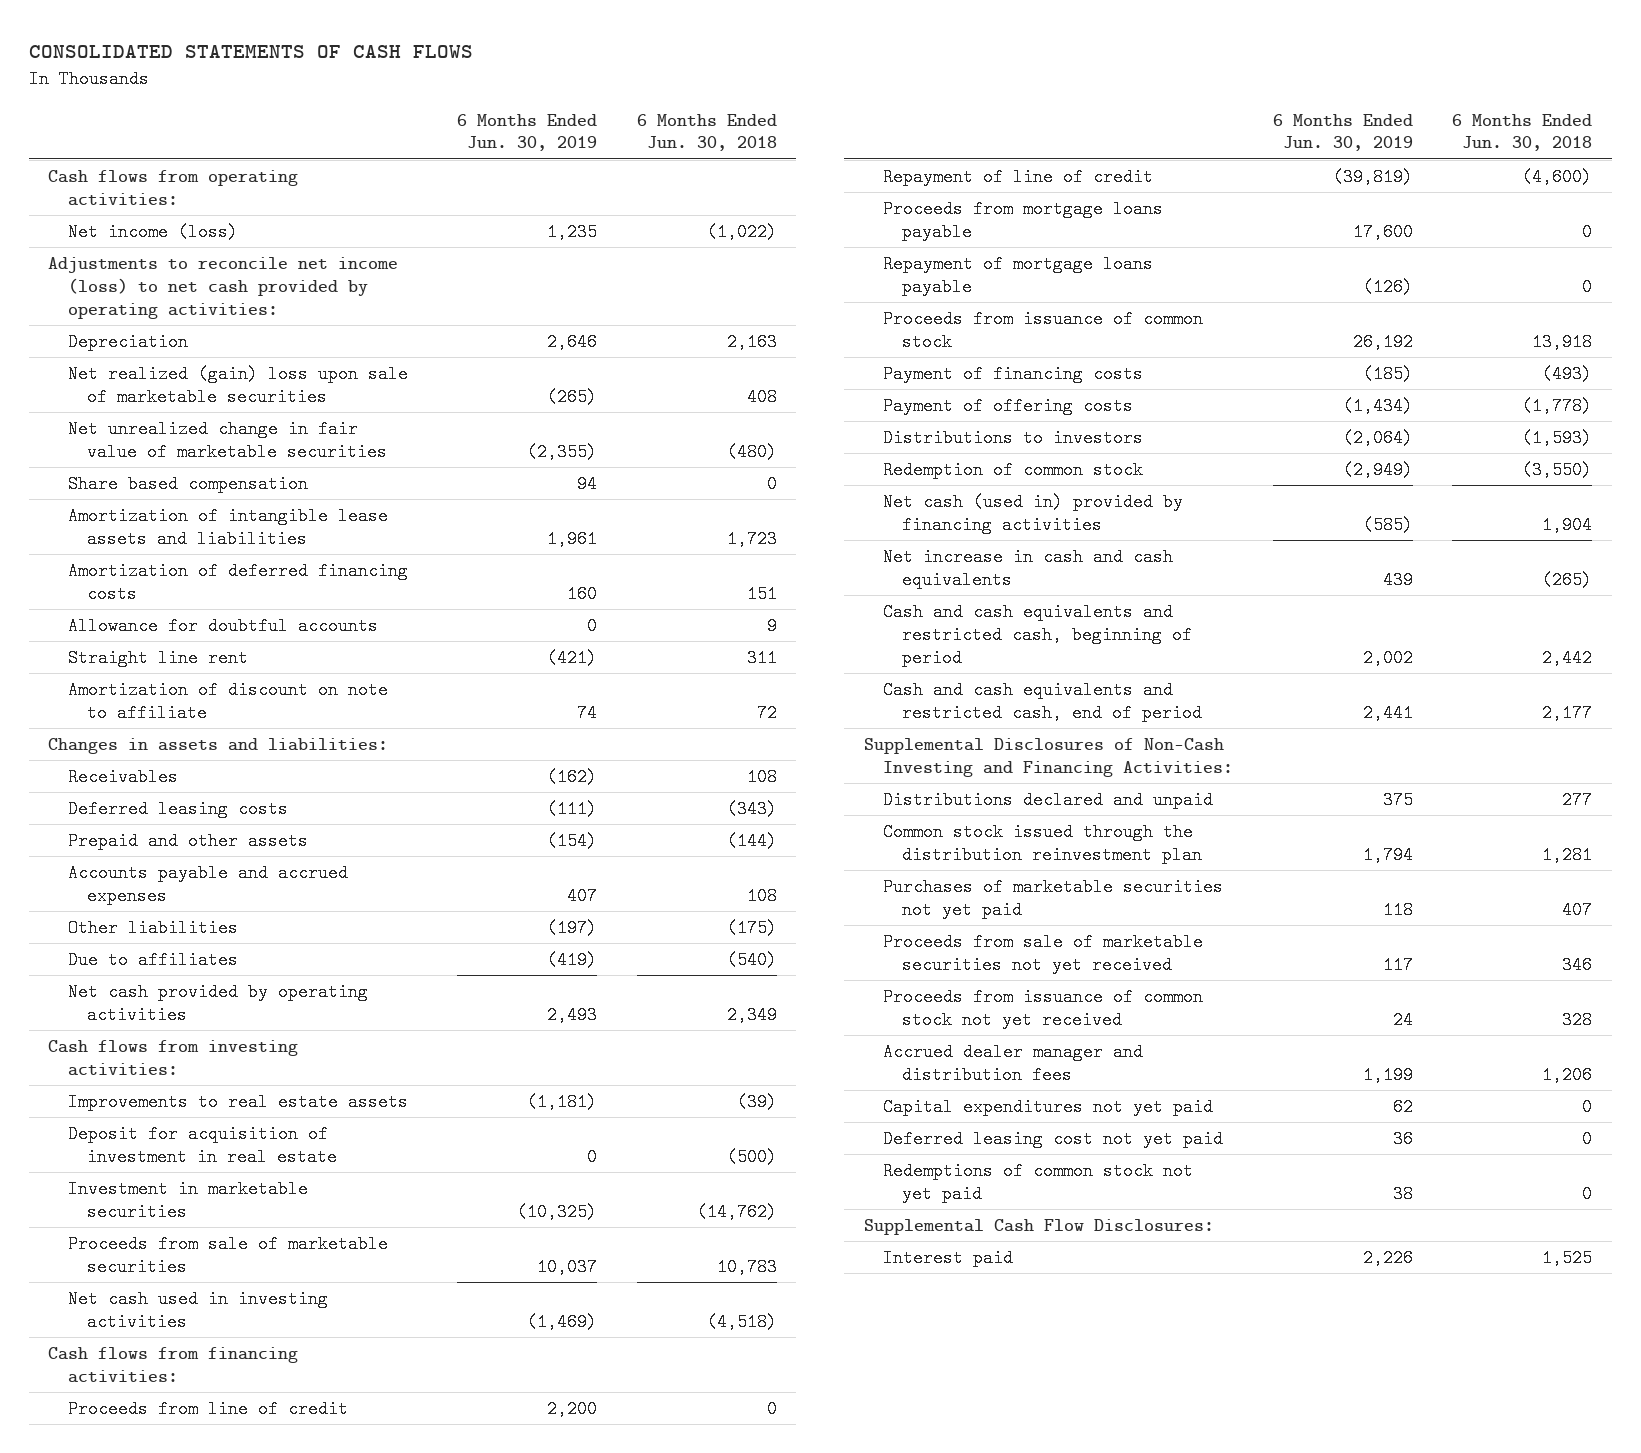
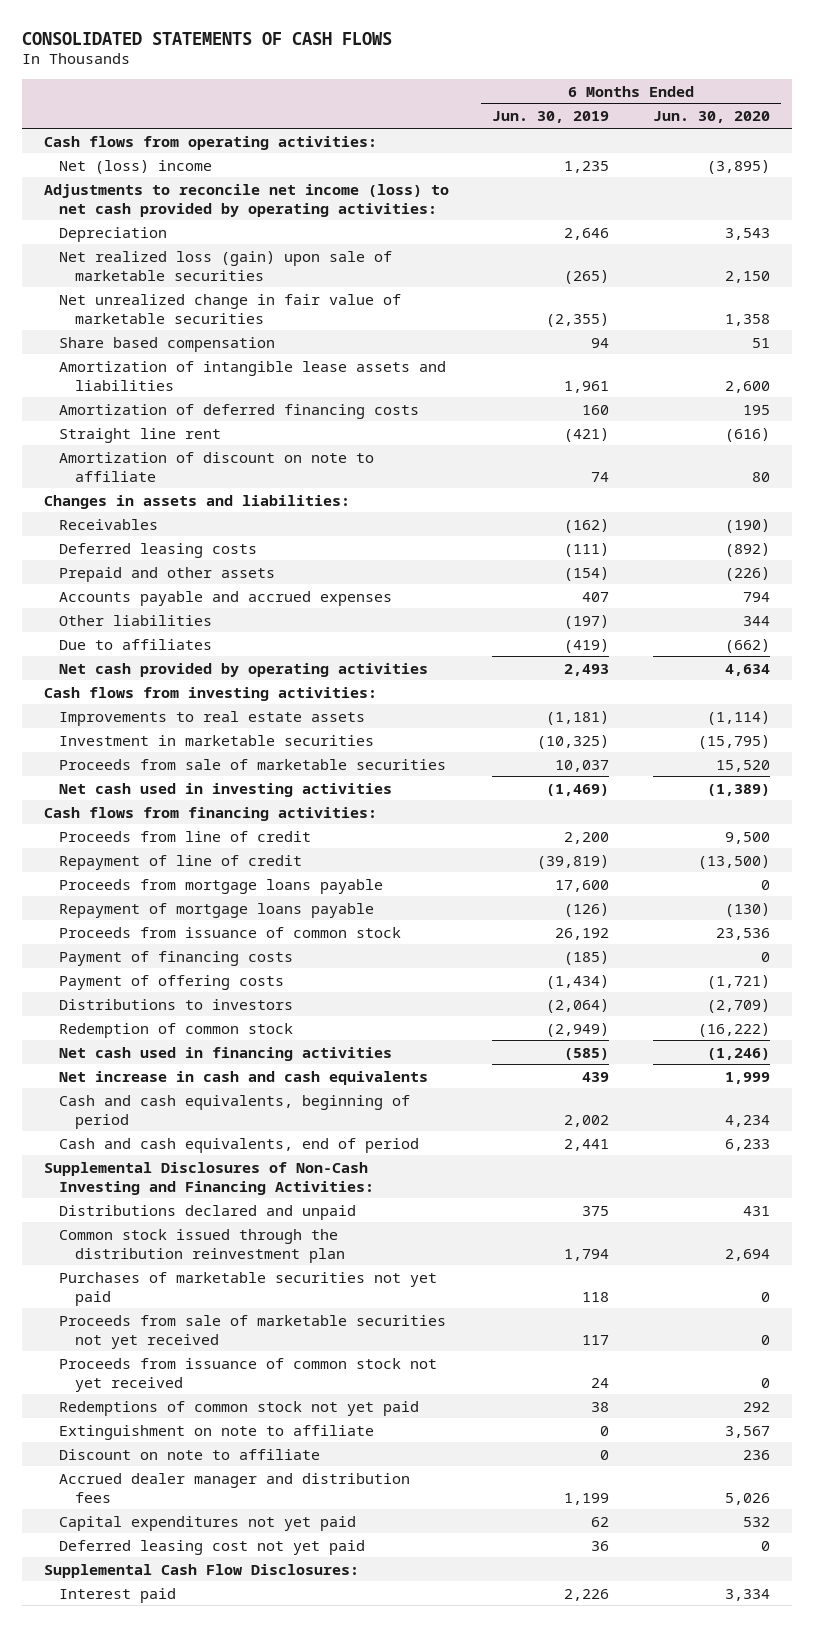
[636,113,777,152] 6 Months Ended Jun. 30, 2018 -> none
none -> [653,111,771,124] Jun. 30, 2020
[67,223,238,242] Net income (loss) -> [59,159,213,174] Net (loss) income
[67,365,408,406] Net realized (gain) loss upon sale of marketable securities -> [59,250,393,281] Net realized loss (gain) upon sale of marketable securities
[67,617,378,636] Allowance for doubtful accounts -> none
[67,1125,337,1166] Deposit for acquisition of investment in real estate -> none
[883,493,1184,534] Net cash (used in) provided by financing activities -> [59,1046,393,1061] Net cash used in financing activities
[883,603,1193,667] Cash and cash equivalents and restricted cash, beginning of period -> [59,1094,411,1129] Cash and cash equivalents, beginning of period
[883,681,1203,722] Cash and cash equivalents and restricted cash, end of period -> [59,1137,420,1153] Cash and cash equivalents, end of period
[883,1162,1194,1203] Redemptions of common stock not yet paid -> [59,1400,420,1416] Redemptions of common stock not yet paid
none -> [59,1424,375,1440] Extinguishment on note to affiliate
none -> [59,1448,321,1460] Discount on note to affiliate

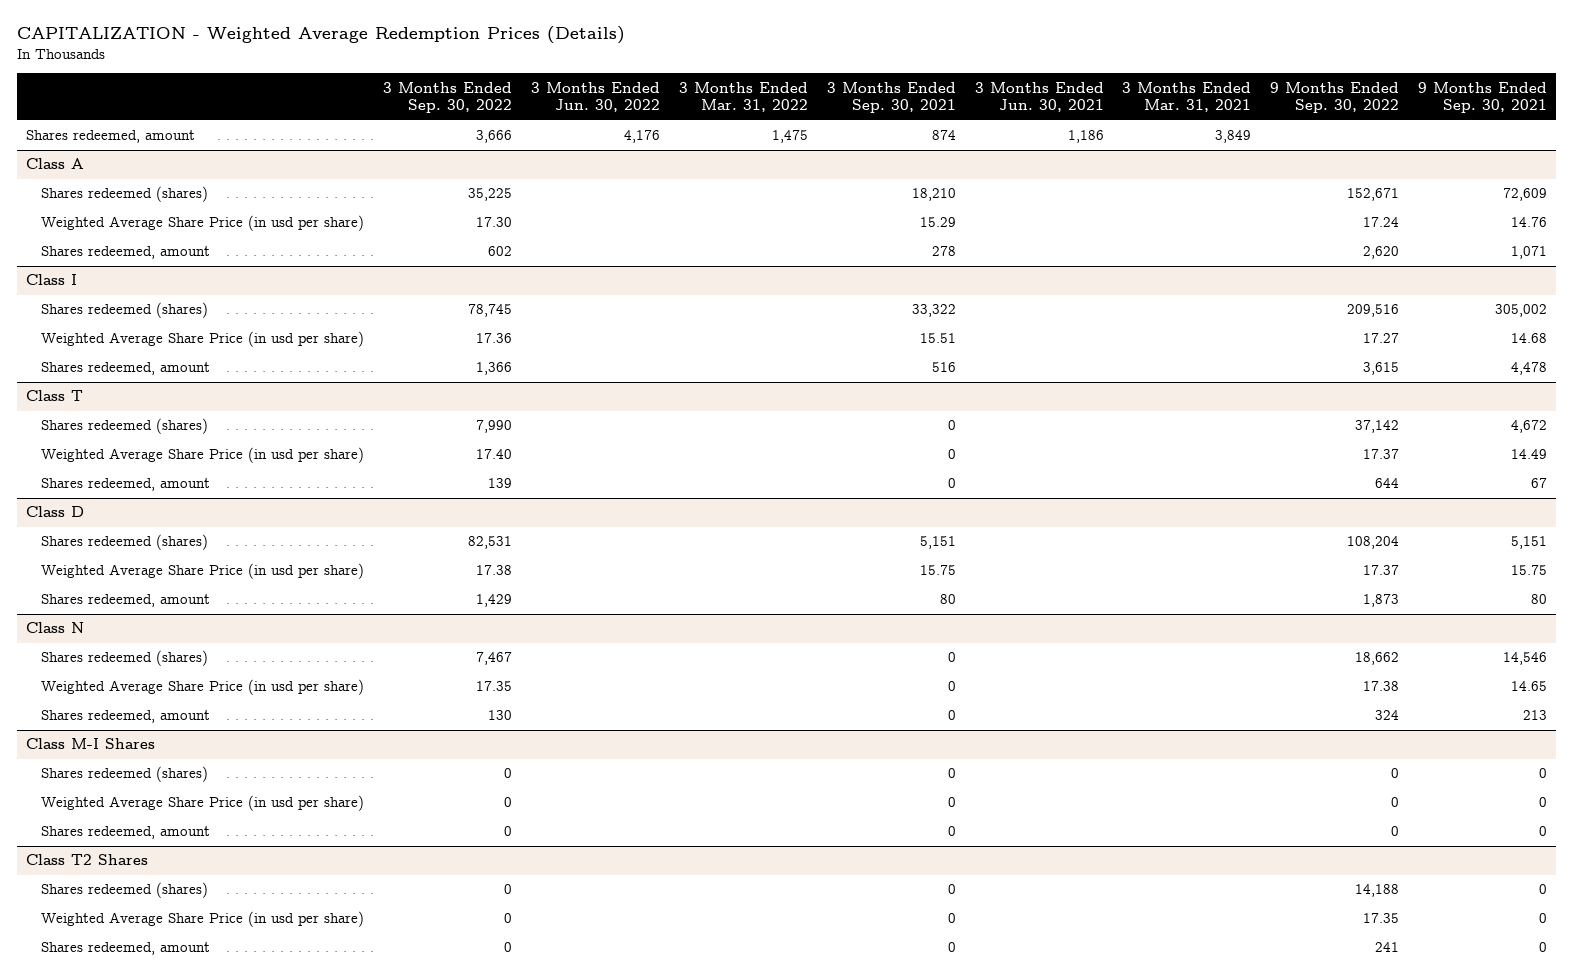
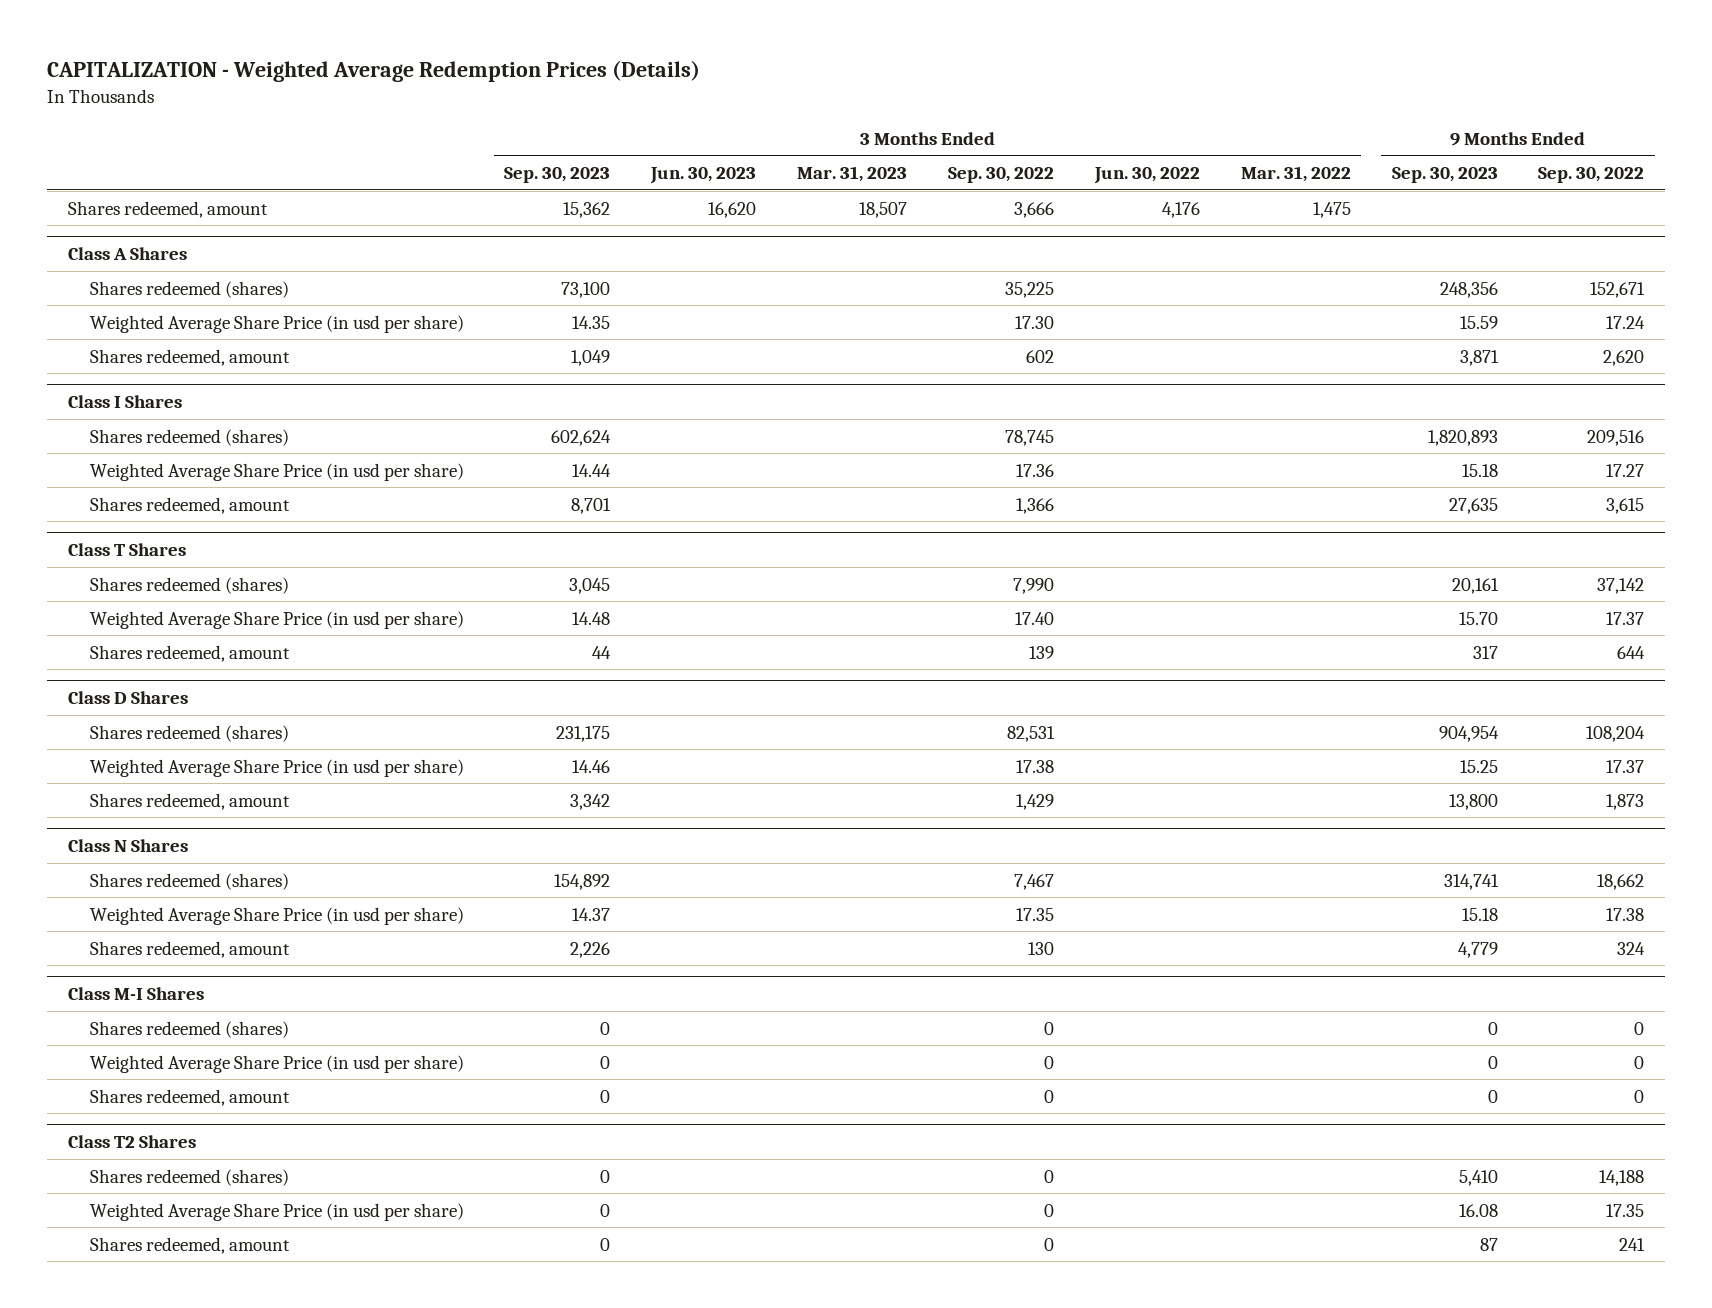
[826,81,956,114] 3 Months Ended Sep. 30, 2021 -> none
[974,81,1104,113] 3 Months Ended Jun. 30, 2021 -> none
[1122,81,1252,113] 3 Months Ended Mar. 31, 2021 -> none
[1418,81,1548,114] 9 Months Ended Sep. 30, 2021 -> none
none -> [504,167,611,184] Sep. 30, 2023
none -> [650,167,757,185] Jun. 30, 2023
none -> [797,166,908,183] Mar. 31, 2023
none -> [1391,167,1498,184] Sep. 30, 2023
[26,158,85,170] Class A -> [67,247,187,261] Class A Shares
[26,274,78,286] Class I -> [67,395,182,409] Class I Shares
[26,390,84,402] Class T -> [67,543,186,557] Class T Shares
[26,506,85,518] Class D -> [67,691,188,705] Class D Shares
[26,622,85,634] Class N -> [67,839,188,853] Class N Shares

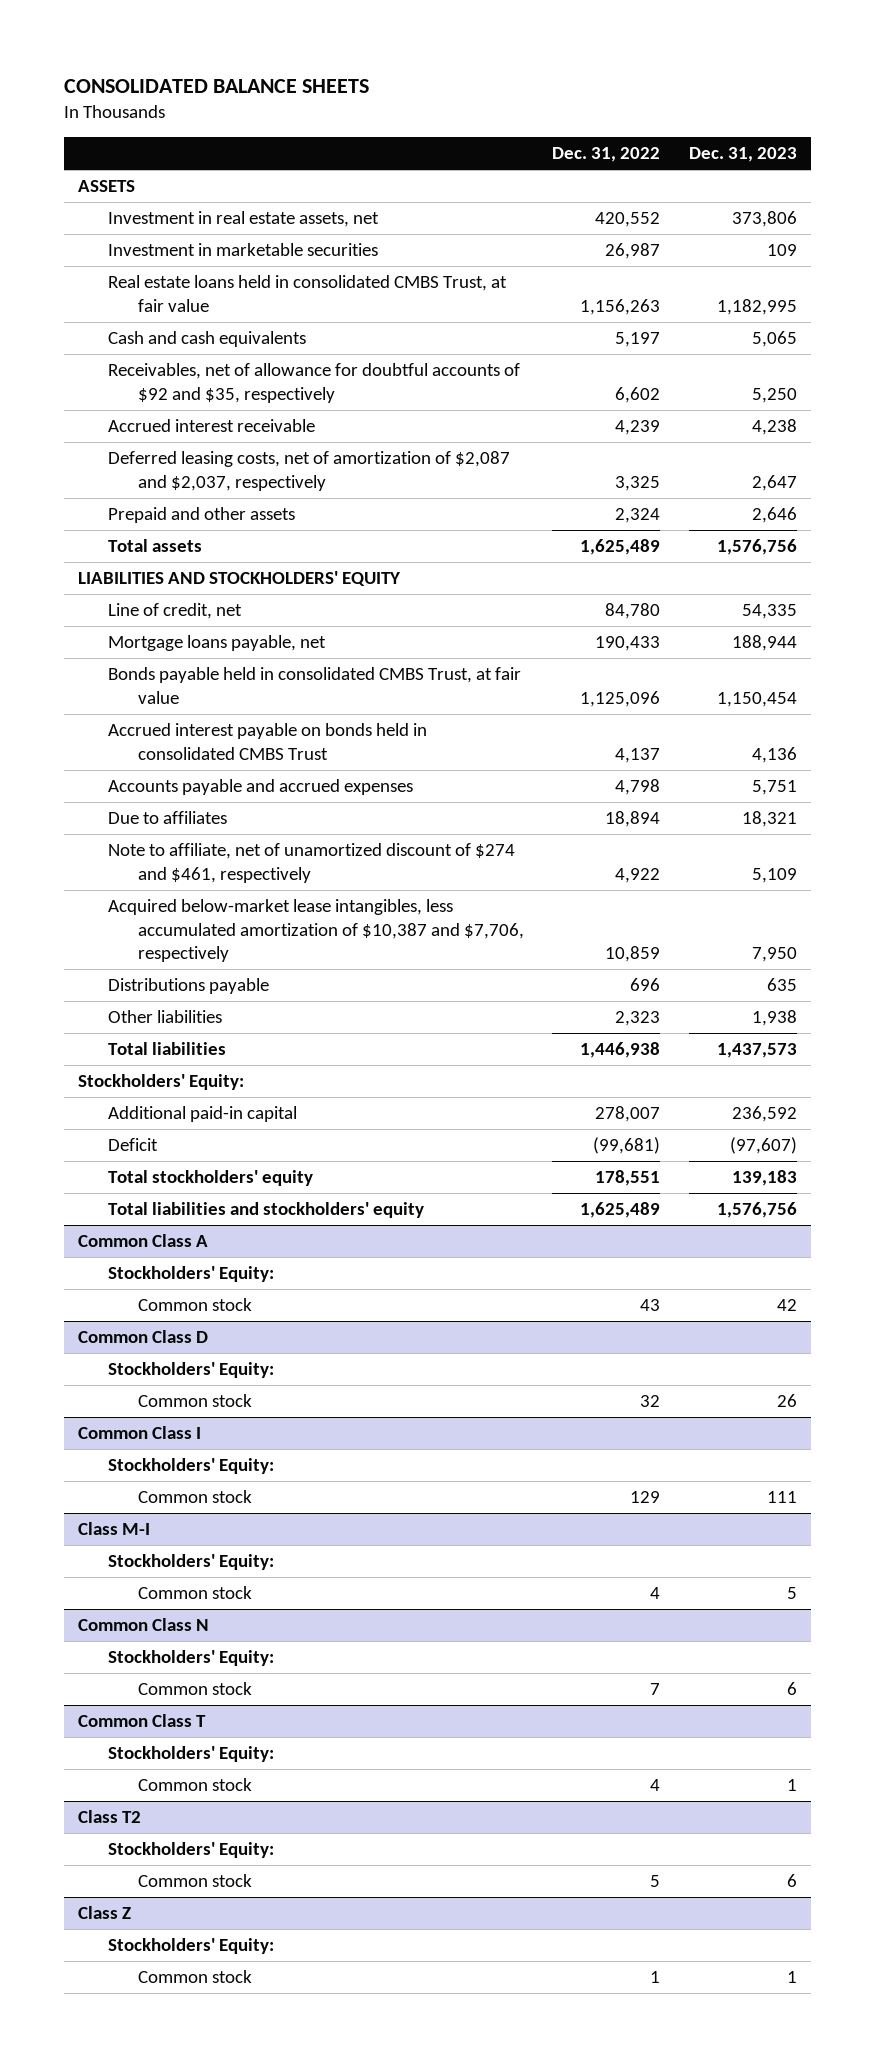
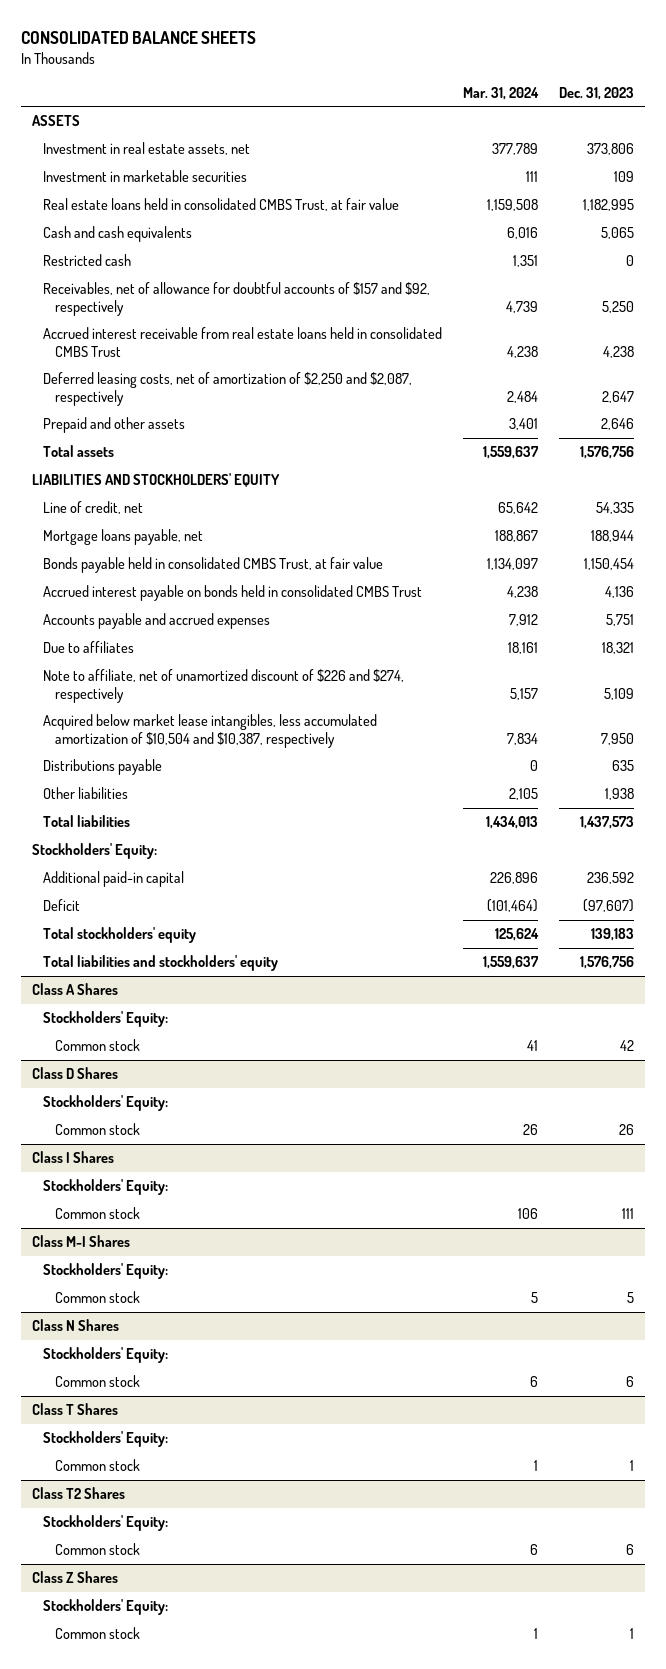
[552,147,661,163] Dec. 31, 2022 -> none
none -> [463,86,540,100] Mar. 31, 2024
none -> [43,254,132,267] Restricted cash
[107,363,520,403] Receivables, net of allowance for doubtful accounts of $92 and $35, respectively -> [43,282,431,316] Receivables, net of allowance for doubtful accounts of $157 and $92, respectively
[107,419,315,433] Accrued interest receivable -> [43,327,443,357] Accrued interest receivable from real estate loans held in consolidated CMBS Trust
[107,451,510,491] Deferred leasing costs, net of amortization of $2,087 and $2,037, respectively -> [43,372,413,406] Deferred leasing costs, net of amortization of $2,250 and $2,087, respectively
[107,843,515,883] Note to affiliate, net of unamortized discount of $274 and $461, respectively -> [43,669,405,703] Note to affiliate, net of unamortized discount of $226 and $274, respectively
[107,899,524,962] Acquired below-market lease intangibles, less accumulated amortization of $10,387 and $7,706, respectively -> [43,714,378,748] Acquired below market lease intangibles, less accumulated amortization of $10,504 and $10,387, respectively
[78,1234,209,1248] Common Class A -> [31,983,118,996] Class A Shares
[78,1330,209,1344] Common Class D -> [31,1067,118,1080] Class D Shares
[78,1426,202,1440] Common Class I -> [31,1151,114,1164] Class I Shares
[78,1522,151,1536] Class M-I -> [31,1235,130,1248] Class M-I Shares
[78,1618,210,1632] Common Class N -> [31,1319,119,1332] Class N Shares
[78,1714,207,1728] Common Class T -> [31,1403,118,1416] Class T Shares
[78,1810,142,1824] Class T2 -> [31,1487,125,1500] Class T2 Shares
[78,1906,132,1920] Class Z -> [31,1571,118,1584] Class Z Shares

